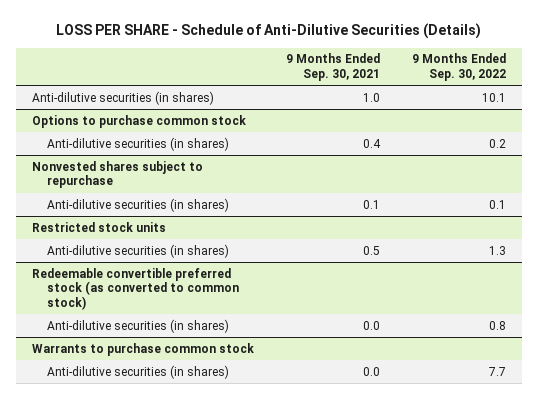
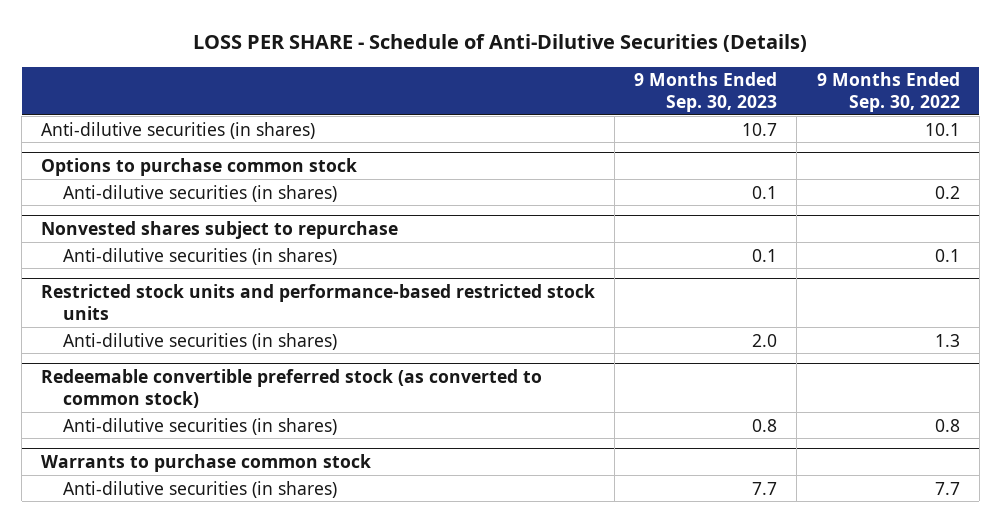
[286,53,381,81] 9 Months Ended Sep. 30, 2021 -> none
none -> [634,72,778,112] 9 Months Ended Sep. 30, 2023
[32,221,167,232] Restricted stock units -> [41,284,596,320] Restricted stock units and performance-based restricted stock units

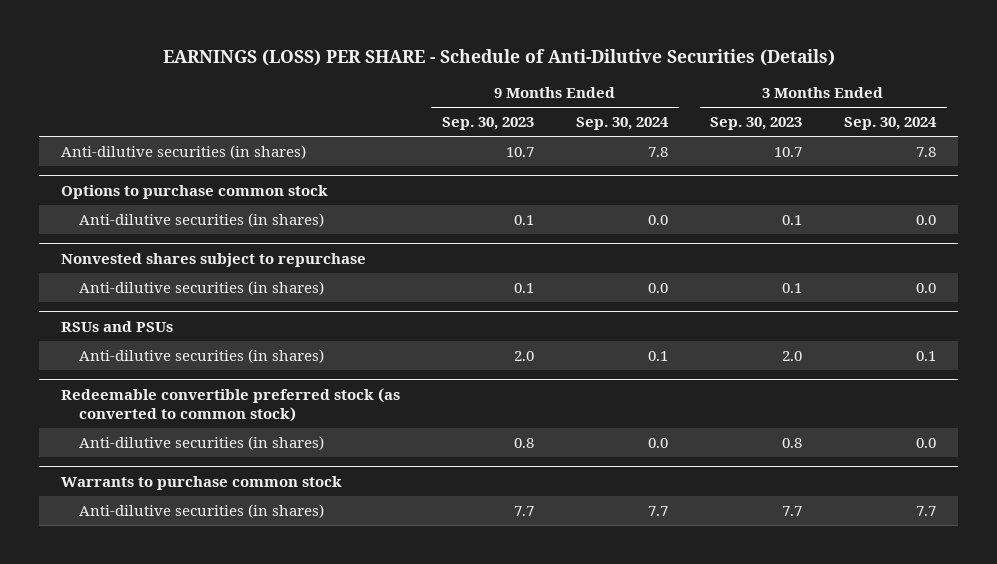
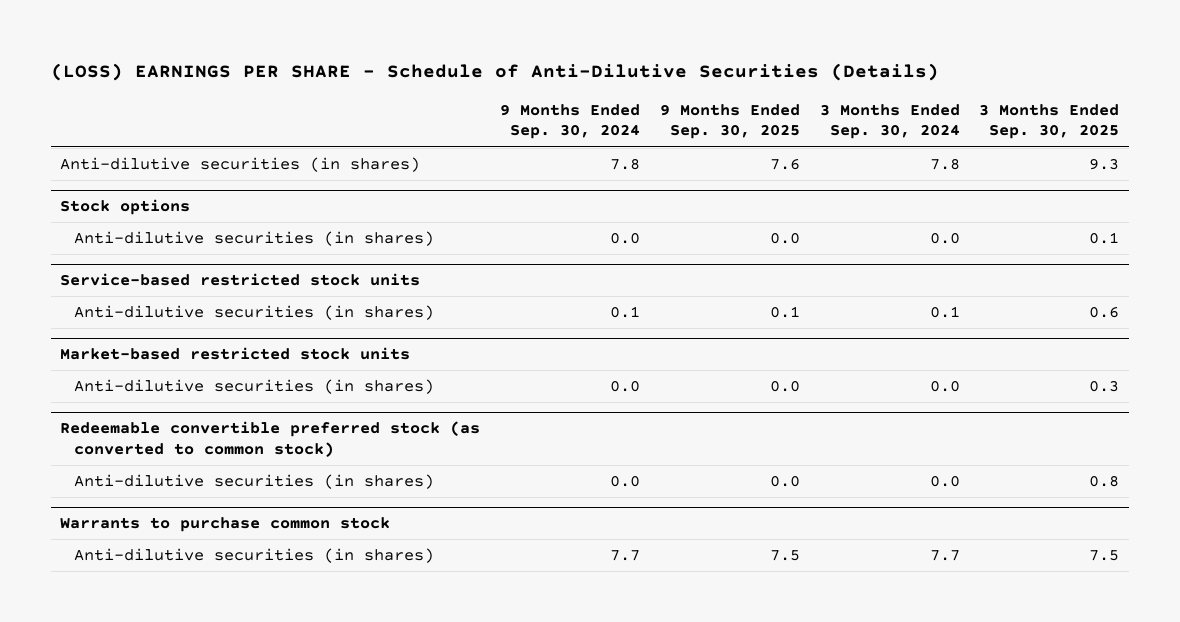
[162,49,835,67] EARNINGS (LOSS) PER SHARE - Schedule of Anti-Dilutive Securities (Details) -> [50,62,939,81] (LOSS) EARNINGS PER SHARE - Schedule of Anti-Dilutive Securities (Details)
[441,117,534,131] Sep. 30, 2023 -> none
[710,117,803,131] Sep. 30, 2023 -> none
none -> [659,103,800,140] 9 Months Ended Sep. 30, 2025
none -> [979,103,1120,140] 3 Months Ended Sep. 30, 2025
[79,212,325,227] Anti-dilutive securities (in shares) -> none
[60,252,366,267] Nonvested shares subject to repurchase -> none
[60,184,328,199] Options to purchase common stock -> [60,199,191,216] Stock options
[60,320,173,332] RSUs and PSUs -> none
none -> [60,273,421,287] Service-based restricted stock units
none -> [60,347,411,361] Market-based restricted stock units
none -> [73,378,434,394] Anti-dilutive securities (in shares)

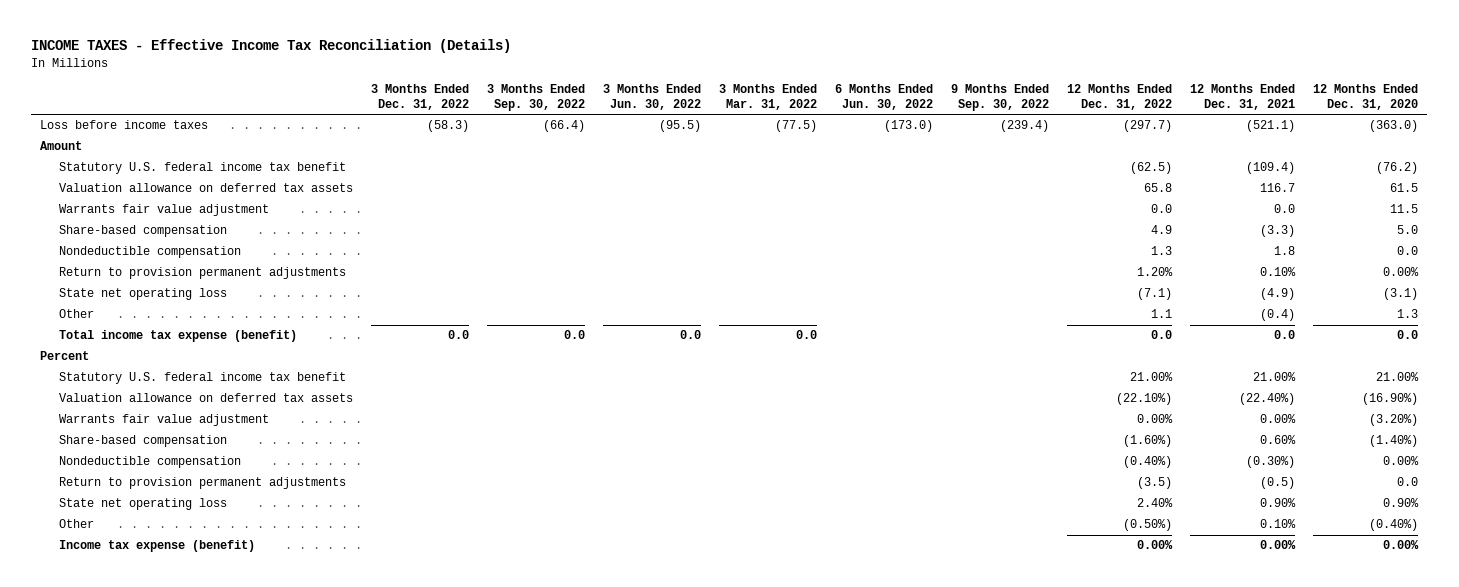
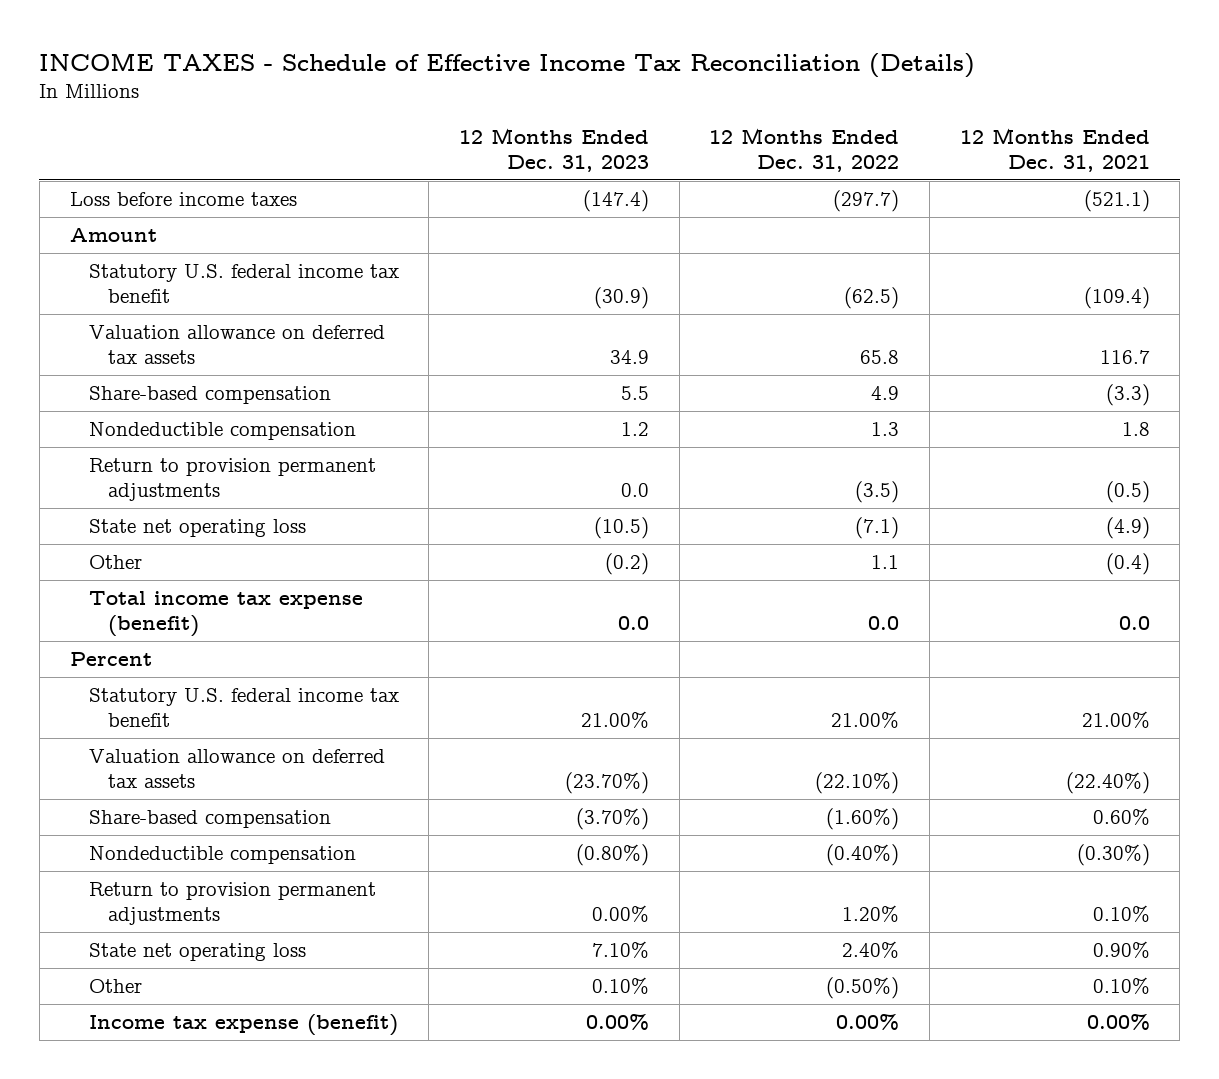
[31,39,512,54] INCOME TAXES - Effective Income Tax Reconciliation (Details) -> [39,52,976,78] INCOME TAXES - Schedule of Effective Income Tax Reconciliation (Details)
[371,84,470,111] 3 Months Ended Dec. 31, 2022 -> none
[487,84,586,112] 3 Months Ended Sep. 30, 2022 -> none
[603,84,702,111] 3 Months Ended Jun. 30, 2022 -> none
[719,84,818,111] 3 Months Ended Mar. 31, 2022 -> none
[835,84,934,111] 6 Months Ended Jun. 30, 2022 -> none
[951,84,1050,112] 9 Months Ended Sep. 30, 2022 -> none
[1313,84,1419,111] 12 Months Ended Dec. 31, 2020 -> none
none -> [459,127,650,173] 12 Months Ended Dec. 31, 2023
[59,204,270,217] Warrants fair value adjustment -> none
[59,477,347,490] Return to provision permanent adjustments -> [88,458,376,502] Return to provision permanent adjustments
[59,414,270,427] Warrants fair value adjustment -> none
[59,267,347,280] Return to provision permanent adjustments -> [88,882,376,926] Return to provision permanent adjustments

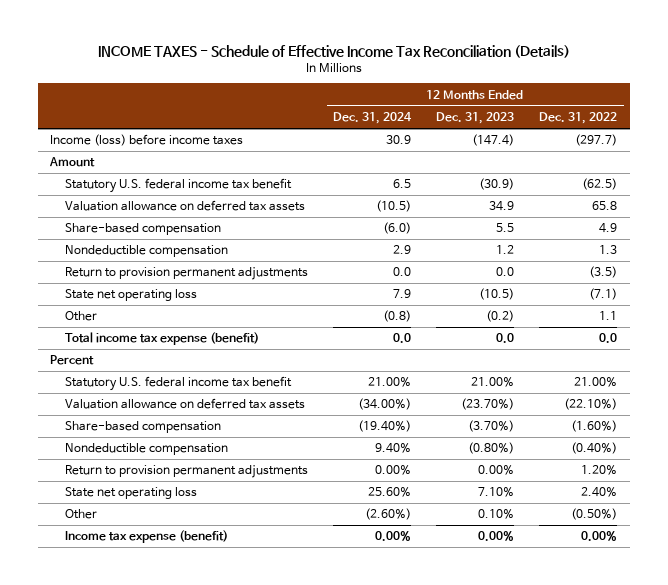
[959,127,1150,173] 12 Months Ended Dec. 31, 2021 -> none
none -> [333,112,413,125] Dec. 31, 2024
[69,192,297,207] Loss before income taxes -> [50,134,244,147] Income (loss) before income taxes

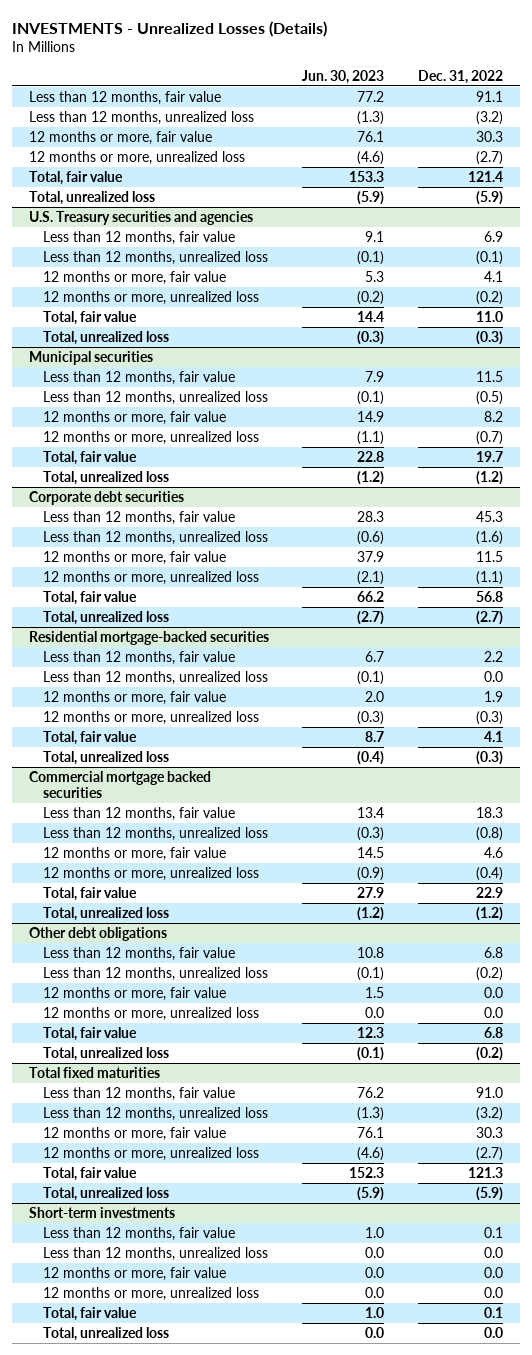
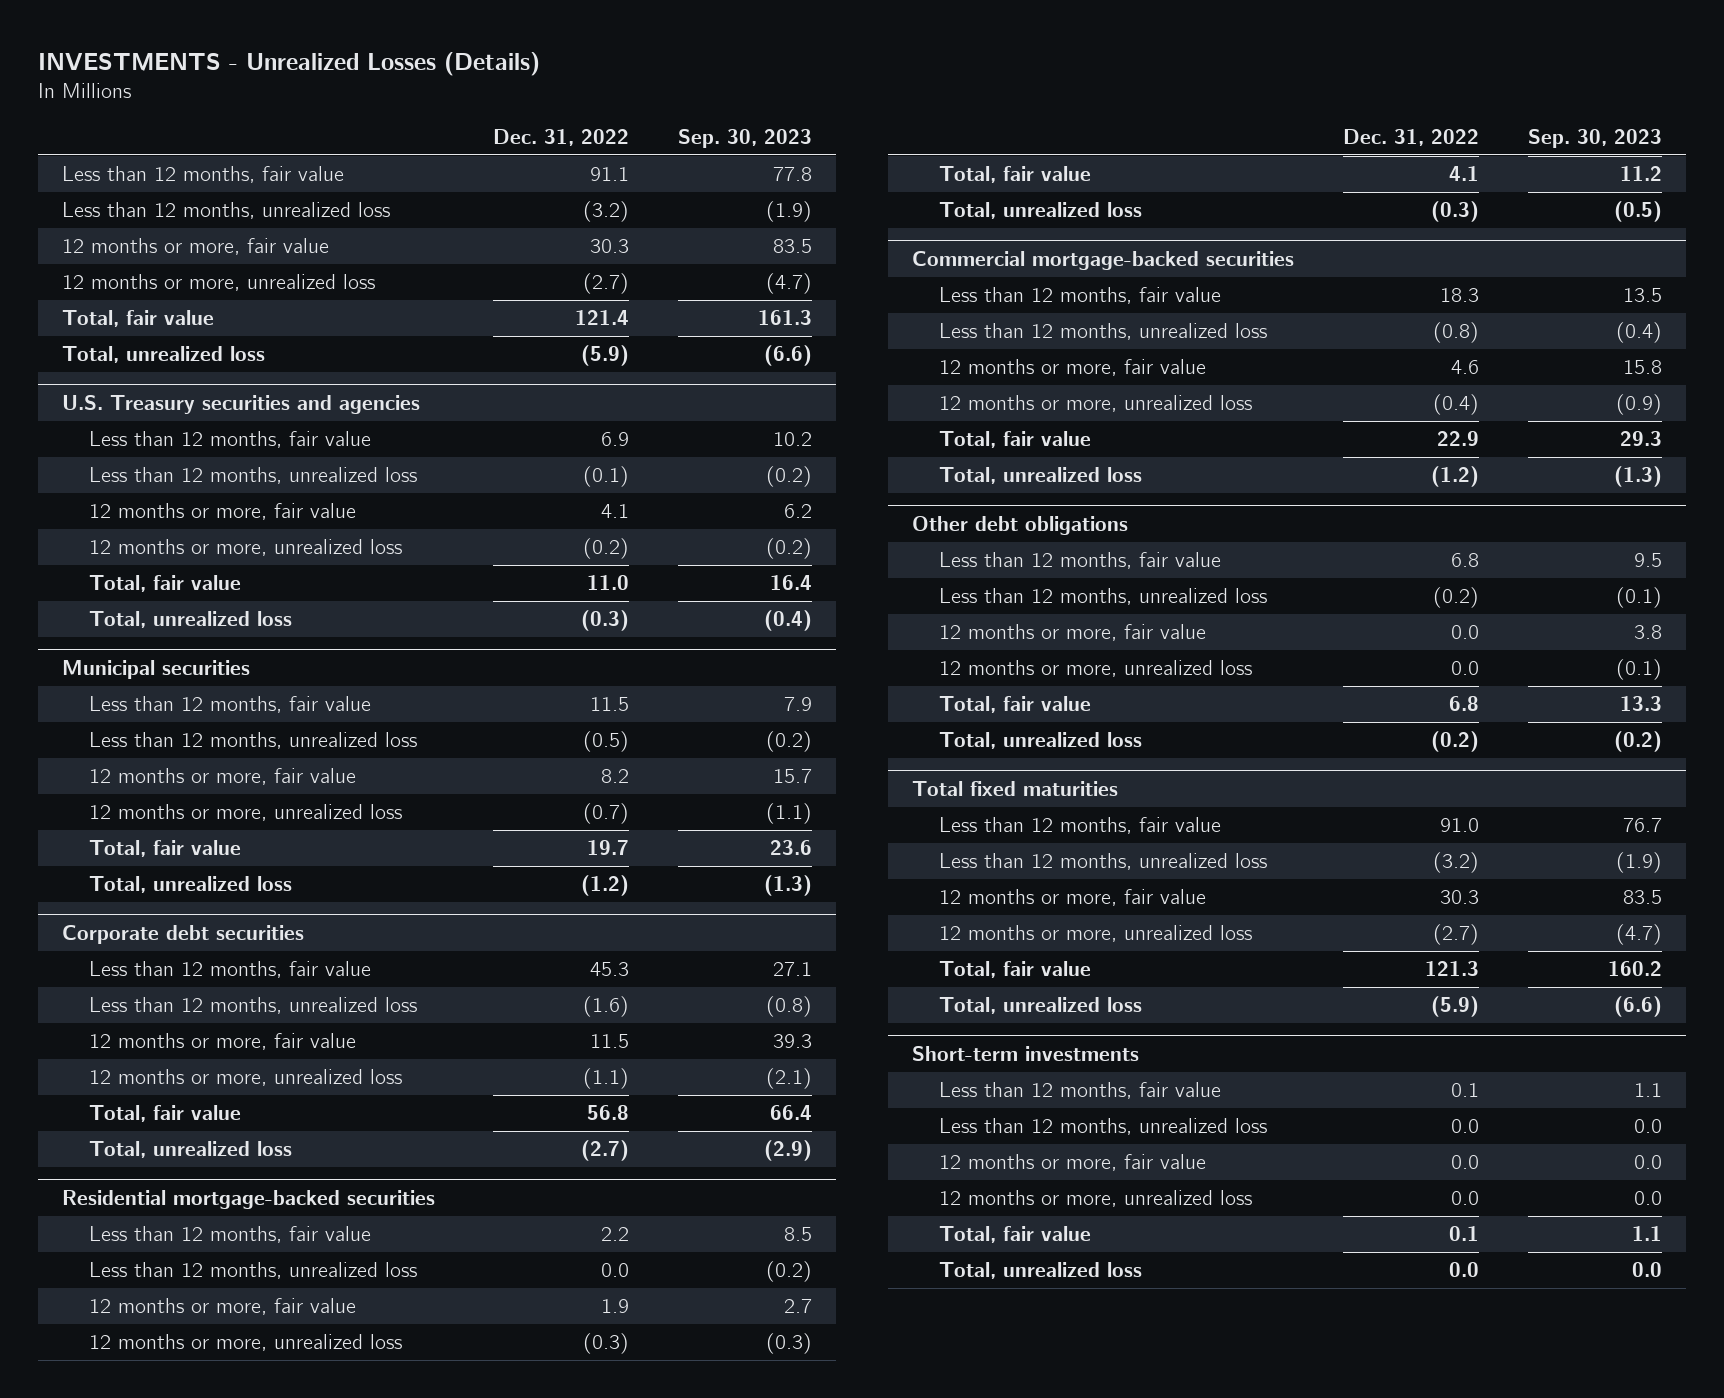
[302,70,385,85] Jun. 30, 2023 -> none
none -> [677,128,812,148] Sep. 30, 2023
[28,770,211,799] Commercial mortgage backed securities -> [912,251,1295,271] Commercial mortgage-backed securities

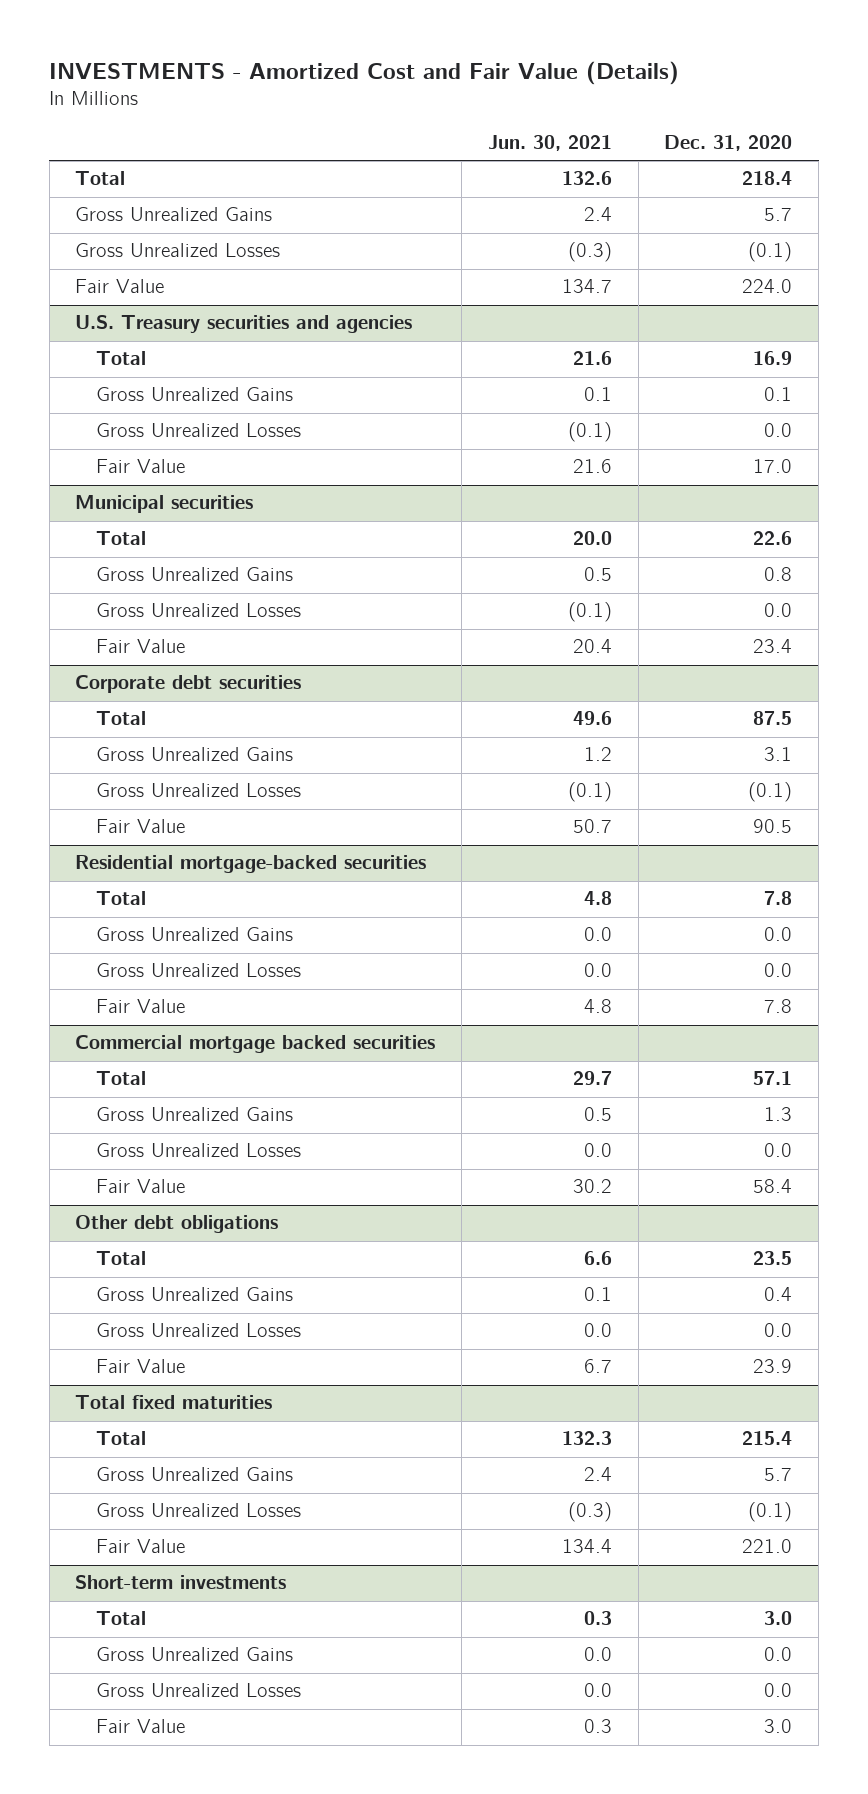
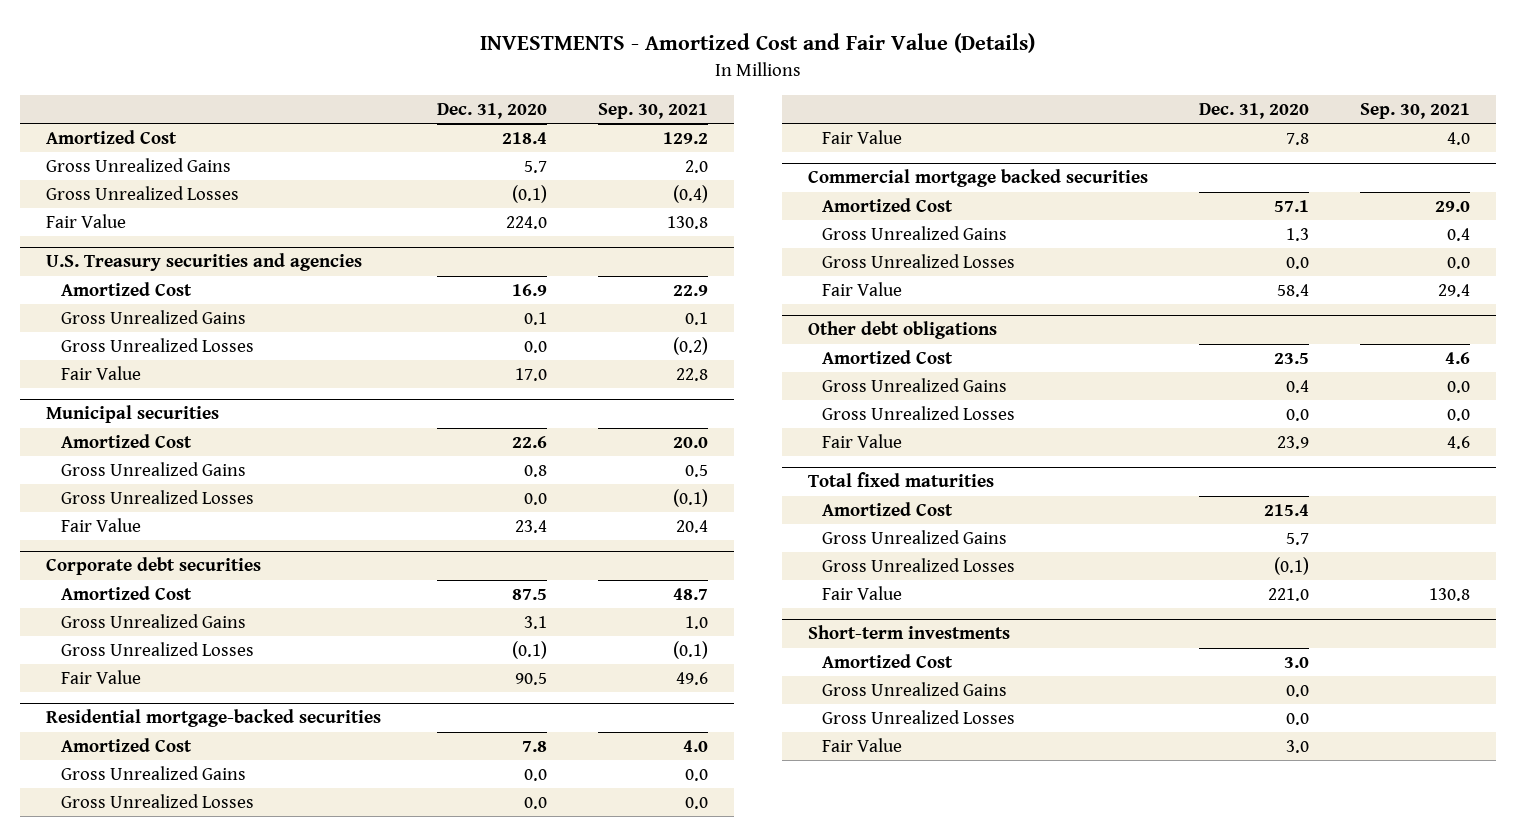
[487,135,612,152] Jun. 30, 2021 -> none
none -> [598,103,709,120] Sep. 30, 2021
[75,171,126,186] Total -> [45,129,177,144] Amortized Cost
[95,351,146,366] Total -> [60,281,192,296] Amortized Cost
[95,531,146,546] Total -> [60,433,192,448] Amortized Cost
[95,711,146,726] Total -> [60,585,192,600] Amortized Cost
[95,891,146,906] Total -> [60,737,192,752] Amortized Cost
[95,1071,146,1086] Total -> [822,197,954,212] Amortized Cost
[95,1251,146,1266] Total -> [822,349,954,364] Amortized Cost
[95,1431,146,1446] Total -> [822,501,954,516] Amortized Cost
[95,1611,146,1626] Total -> [822,653,954,668] Amortized Cost

